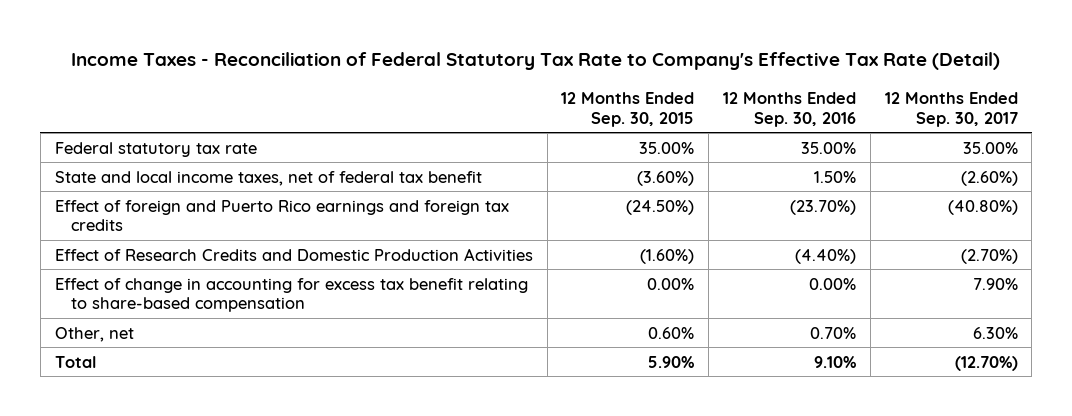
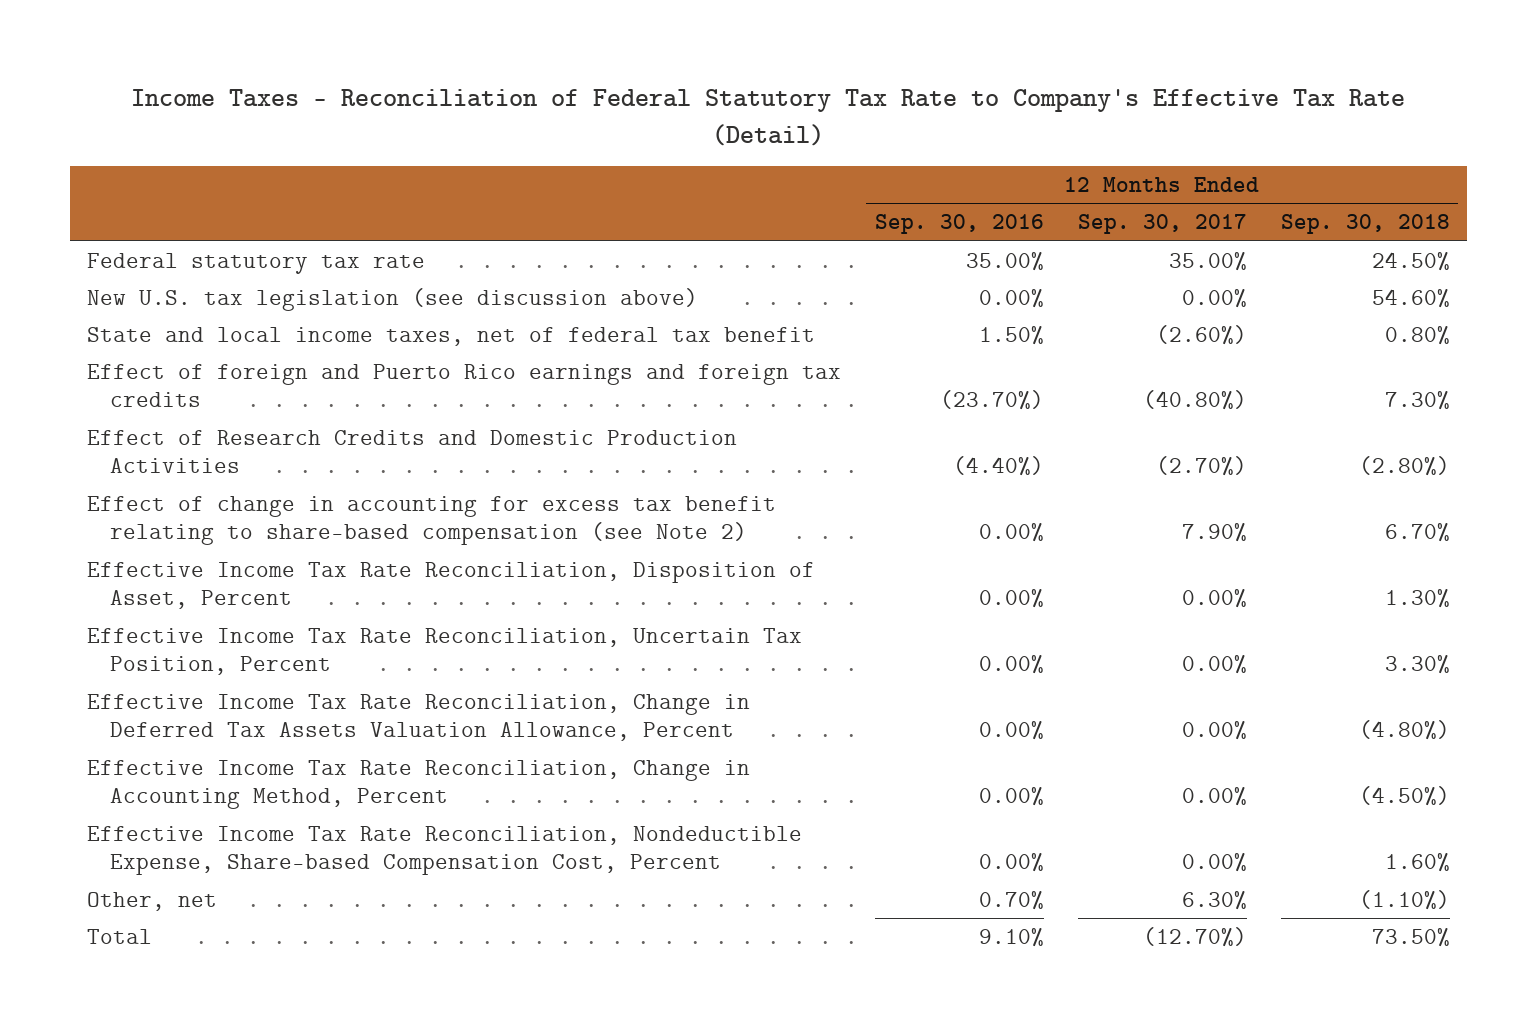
[561,91,695,127] 12 Months Ended Sep. 30, 2015 -> none
none -> [1280,214,1450,235] Sep. 30, 2018
none -> [86,287,698,311] New U.S. tax legislation (see discussion above)
[54,277,528,313] Effect of change in accounting for excess tax benefit relating to share-based compensation -> [86,495,776,546] Effect of change in accounting for excess tax benefit relating to share-based compensation (see Note 2)
none -> [86,561,815,610] Effective Income Tax Rate Reconciliation, Disposition of Asset, Percent
none -> [86,627,802,676] Effective Income Tax Rate Reconciliation, Uncertain Tax Position, Percent
none -> [86,693,750,742] Effective Income Tax Rate Reconciliation, Change in Deferred Tax Assets Valuation Allowance, Percent
none -> [86,759,750,810] Effective Income Tax Rate Reconciliation, Change in Accounting Method, Percent
none -> [86,825,802,876] Effective Income Tax Rate Reconciliation, Nondeductible Expense, Share-based Compensation Cost, Percent

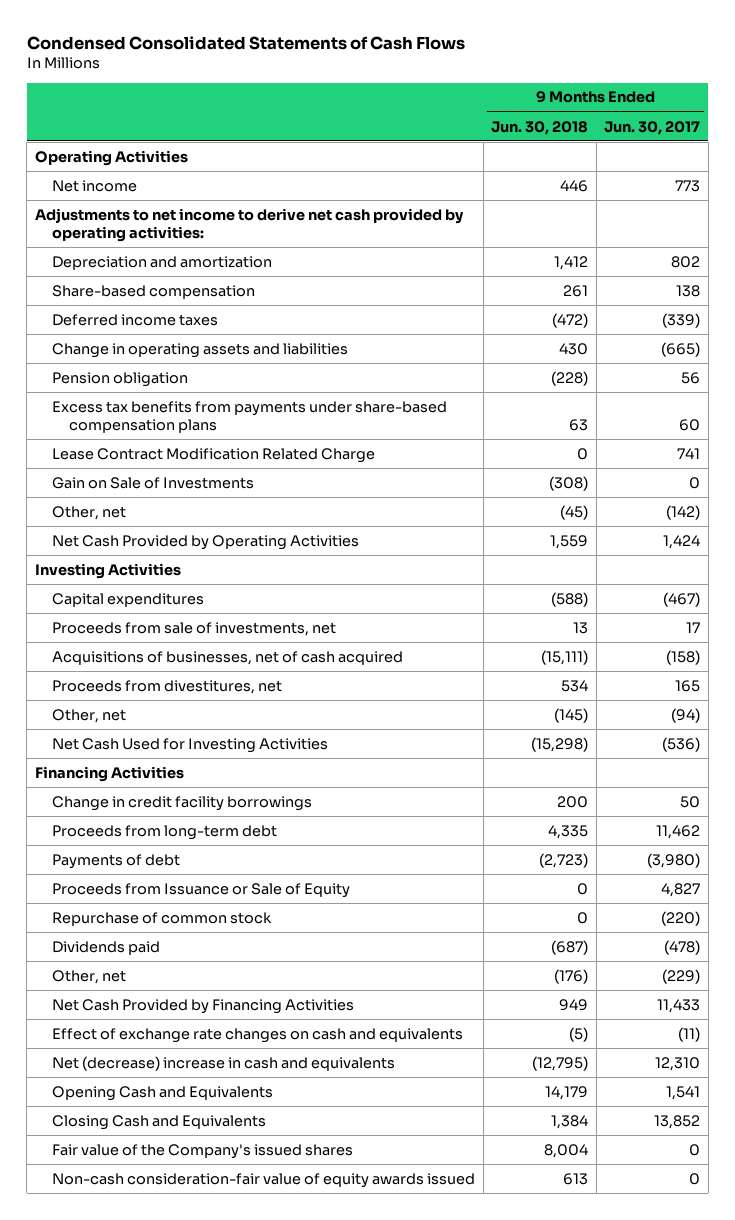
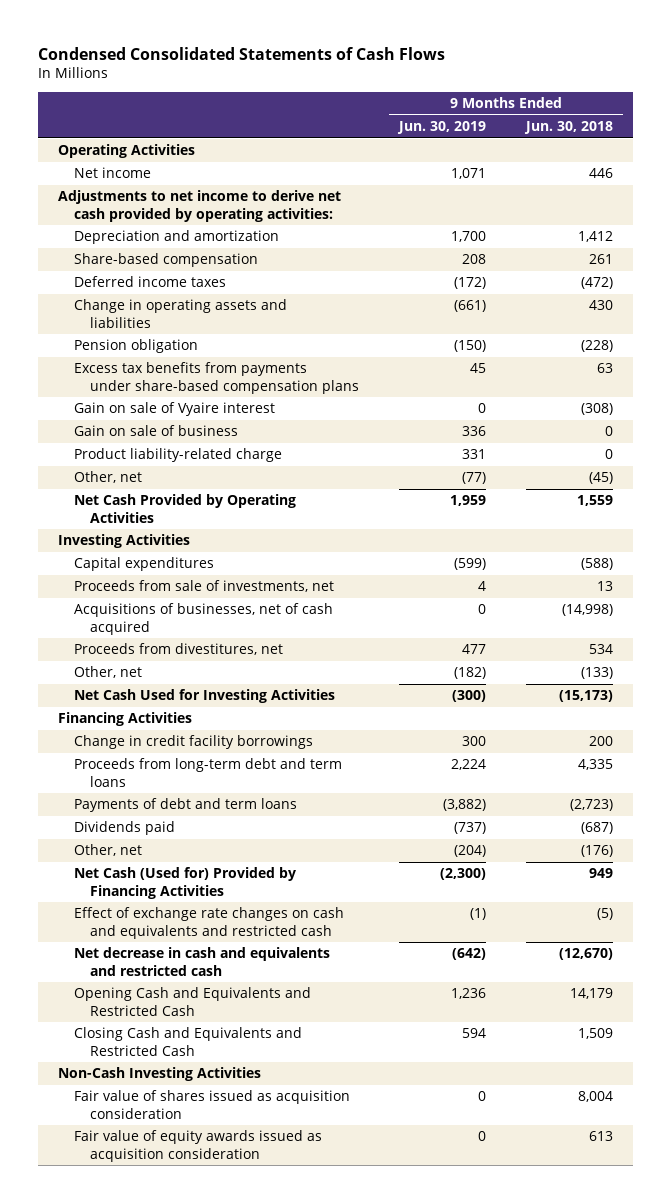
[604,120,701,135] Jun. 30, 2017 -> none
none -> [396,121,486,135] Jun. 30, 2019
[51,447,375,463] Lease Contract Modification Related Charge -> none
[51,476,254,489] Gain on Sale of Investments -> [73,402,275,417] Gain on sale of Vyaire interest
none -> [73,425,238,437] Gain on sale of business
none -> [73,448,282,463] Product liability-related charge
[541,649,589,665] (15,111) -> [561,604,613,617] (14,998)
[554,707,589,723] (145) -> [580,667,613,680] (133)
[531,736,589,752] (15,298) -> [558,690,613,703] (15,173)
[51,882,350,898] Proceeds from Issuance or Sale of Equity -> none
[51,911,272,926] Repurchase of common stock -> none
[51,824,277,840] Proceeds from long-term debt -> [73,758,342,787] Proceeds from long-term debt and term loans
[51,853,180,869] Payments of debt -> [73,798,297,813] Payments of debt and term loans
[51,998,354,1014] Net Cash Provided by Financing Activities -> [73,867,296,899] Net Cash (Used for) Provided by Financing Activities
[51,1027,463,1043] Effect of exchange rate changes on cash and equivalents -> [73,907,344,939] Effect of exchange rate changes on cash and equivalents and restricted cash
[51,1055,395,1071] Net (decrease) increase in cash and equivalents -> [73,947,330,976] Net decrease in cash and equivalents and restricted cash
[532,1055,589,1071] (12,795) -> [558,948,613,961] (12,670)
[51,1085,273,1101] Opening Cash and Equivalents -> [73,987,311,1016] Opening Cash and Equivalents and Restricted Cash
[51,1114,266,1130] Closing Cash and Equivalents -> [73,1027,302,1056] Closing Cash and Equivalents and Restricted Cash
[551,1114,589,1129] 1,384 -> [577,1028,613,1040] 1,509
none -> [58,1067,262,1082] Non-Cash Investing Activities
[51,1143,353,1159] Fair value of the Company's issued shares -> [73,1090,350,1119] Fair value of shares issued as acquisition consideration
[51,1172,475,1188] Non-cash consideration-fair value of equity awards issued -> [73,1130,322,1162] Fair value of equity awards issued as acquisition consideration

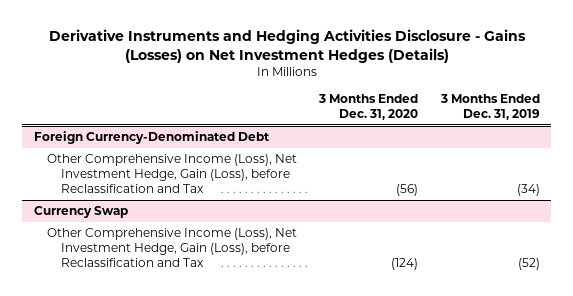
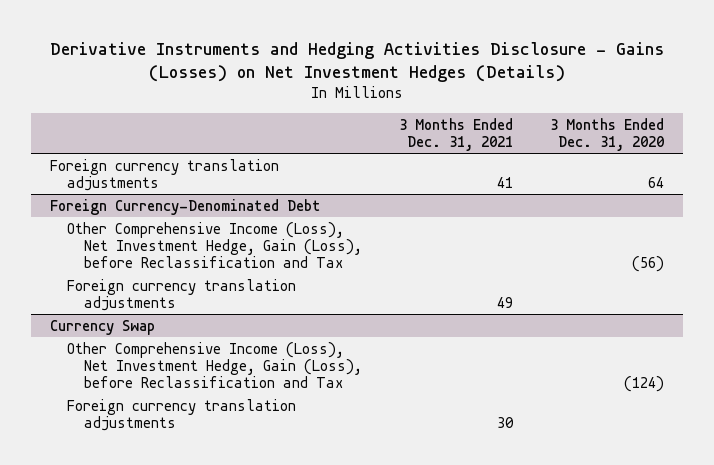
[439,94,540,120] 3 Months Ended Dec. 31, 2019 -> none
none -> [398,117,513,152] 3 Months Ended Dec. 31, 2021
none -> [49,158,279,191] Foreign currency translation adjustments
none -> [66,278,296,311] Foreign currency translation adjustments
none -> [66,398,296,431] Foreign currency translation adjustments

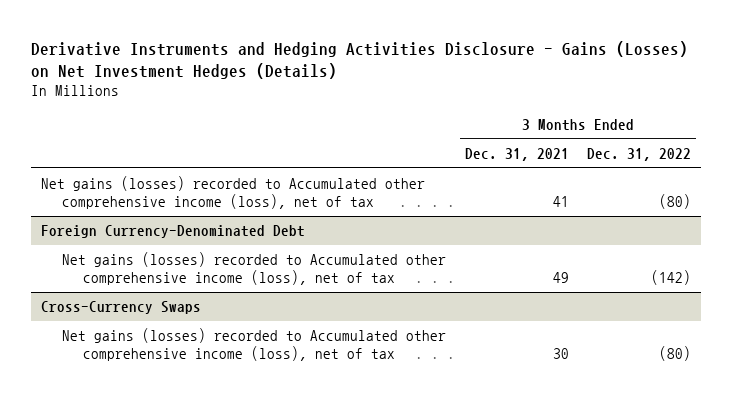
[549,117,664,152] 3 Months Ended Dec. 31, 2020 -> none
none -> [587,147,692,161] Dec. 31, 2022
[49,158,279,191] Foreign currency translation adjustments -> [40,176,425,210] Net gains (losses) recorded to Accumulated other comprehensive income (loss), net of tax
[66,221,362,269] Other Comprehensive Income (Loss), Net Investment Hedge, Gain (Loss), before Reclassification and Tax -> none
[66,341,362,389] Other Comprehensive Income (Loss), Net Investment Hedge, Gain (Loss), before Reclassification and Tax -> none
[66,278,296,311] Foreign currency translation adjustments -> [61,252,446,286] Net gains (losses) recorded to Accumulated other comprehensive income (loss), net of tax
[49,319,155,335] Currency Swap -> [40,301,201,315] Cross-Currency Swaps
[66,398,296,431] Foreign currency translation adjustments -> [61,328,446,362] Net gains (losses) recorded to Accumulated other comprehensive income (loss), net of tax

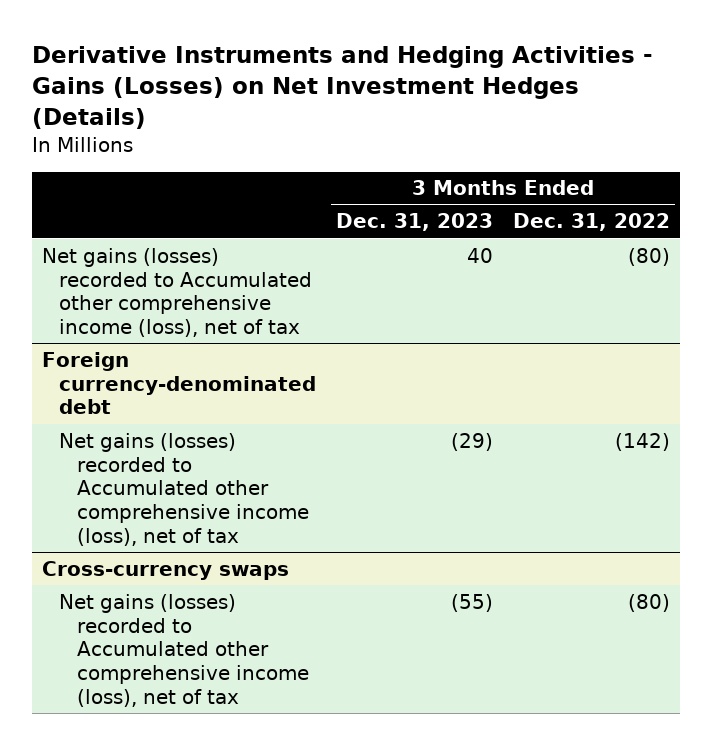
[31,40,689,79] Derivative Instruments and Hedging Activities Disclosure - Gains (Losses) on Net Investment Hedges (Details) -> [31,45,653,129] Derivative Instruments and Hedging Activities - Gains (Losses) on Net Investment Hedges (Details)
[464,147,569,161] Dec. 31, 2021 -> none
none -> [336,213,494,232] Dec. 31, 2023
[40,225,305,239] Foreign Currency-Denominated Debt -> [41,351,317,415] Foreign currency-denominated debt
[40,301,201,315] Cross-Currency Swaps -> [41,560,289,580] Cross-currency swaps

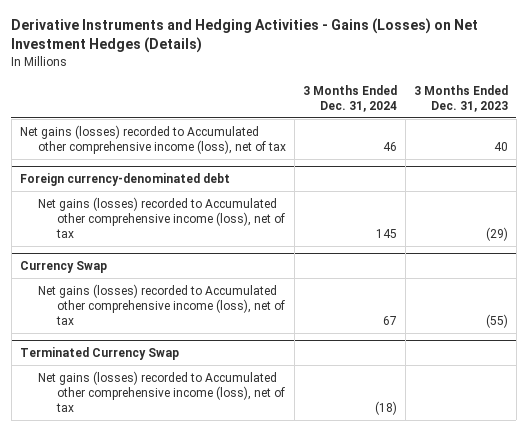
[513,213,671,232] Dec. 31, 2022 -> none
none -> [303,84,398,112] 3 Months Ended Dec. 31, 2024
[41,560,289,580] Cross-currency swaps -> [19,261,107,274] Currency Swap
none -> [19,347,179,361] Terminated Currency Swap
none -> [38,370,285,412] Net gains (losses) recorded to Accumulated other comprehensive income (loss), net of tax

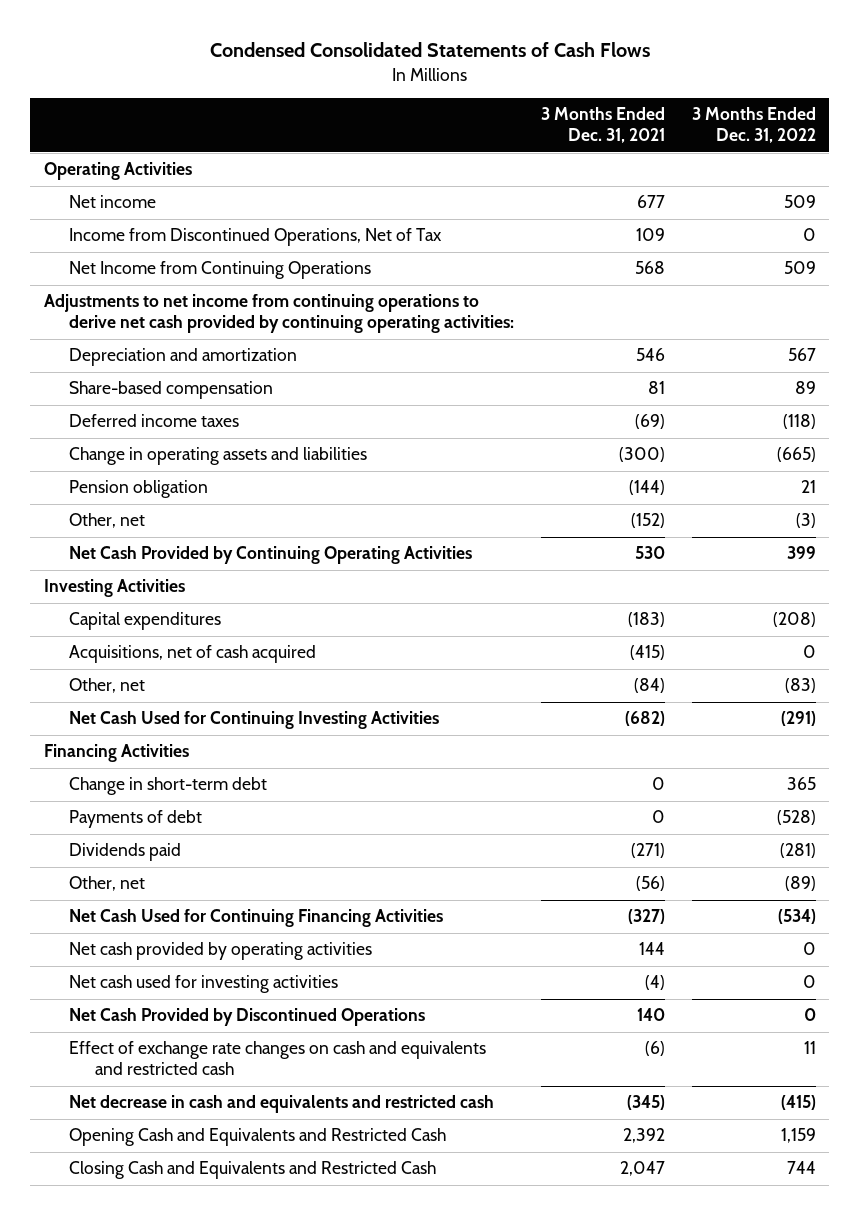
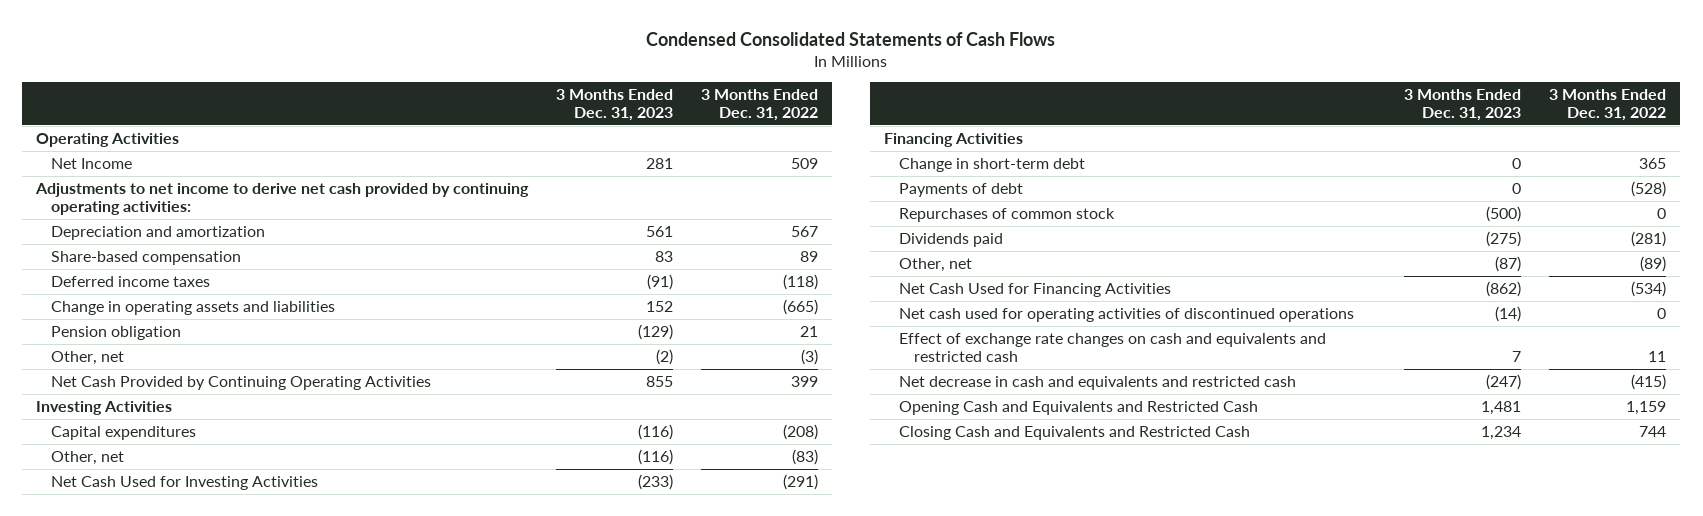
[541,107,666,144] 3 Months Ended Dec. 31, 2021 -> none
none -> [556,88,674,121] 3 Months Ended Dec. 31, 2023
[69,228,443,247] Income from Discontinued Operations, Net of Tax -> none
[69,261,372,280] Net Income from Continuing Operations -> none
[69,195,157,209] Net income -> [51,157,133,169] Net Income
[43,294,515,334] Adjustments to net income from continuing operations to derive net cash provided by continuing operating activities: -> [35,182,530,215] Adjustments to net income to derive net cash provided by continuing operating activities:
[69,645,317,664] Acquisitions, net of cash acquired -> none
[69,711,440,730] Net Cash Used for Continuing Investing Activities -> [51,475,319,490] Net Cash Used for Investing Activities
none -> [899,207,1116,222] Repurchases of common stock
[69,975,339,994] Net cash used for investing activities -> none
[69,1008,426,1027] Net Cash Provided by Discontinued Operations -> none
[69,909,444,928] Net Cash Used for Continuing Financing Activities -> [899,282,1172,297] Net Cash Used for Financing Activities
[69,942,373,961] Net cash provided by operating activities -> [899,307,1355,322] Net cash used for operating activities of discontinued operations

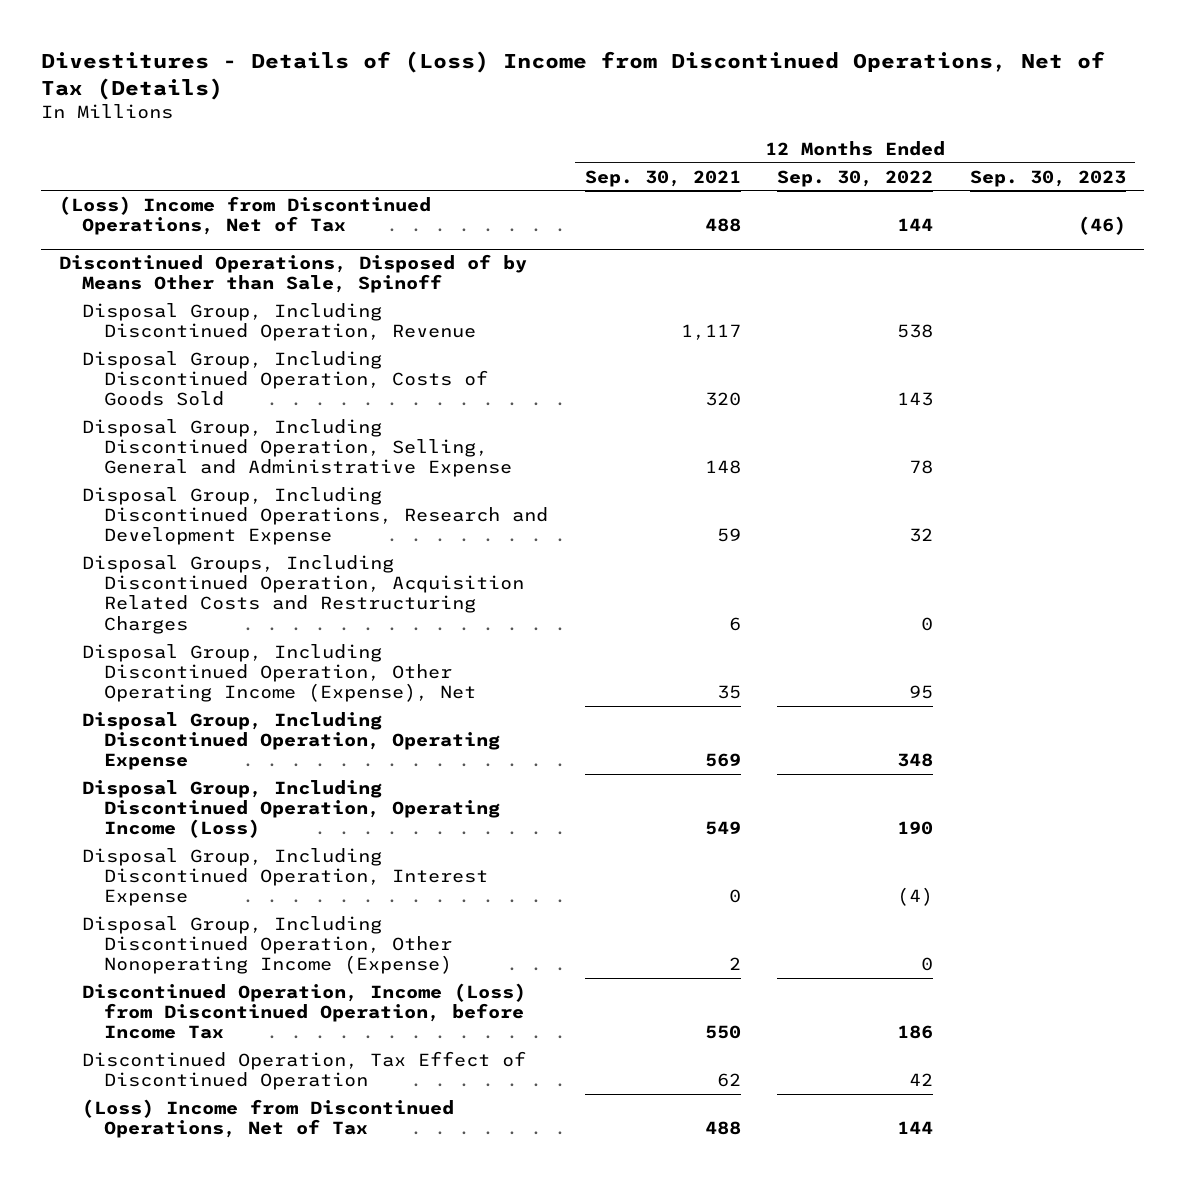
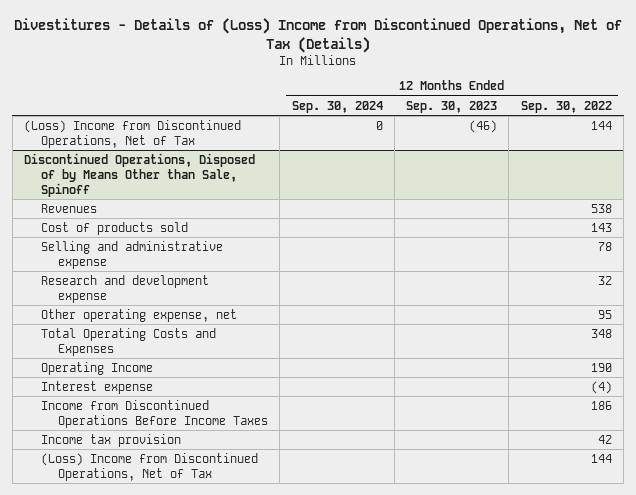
[584,169,741,187] Sep. 30, 2021 -> none
none -> [291,100,383,113] Sep. 30, 2024
[81,554,524,634] Disposal Groups, Including Discontinued Operation, Acquisition Related Costs and Restructuring Charges -> none
[81,915,452,975] Disposal Group, Including Discontinued Operation, Other Nonoperating Income (Expense) -> none
[81,302,476,342] Disposal Group, Including Discontinued Operation, Revenue -> [40,203,97,213] Revenues
[81,350,488,407] Disposal Group, Including Discontinued Operation, Costs of Goods Sold -> [40,221,188,235] Cost of products sold
[81,418,512,478] Disposal Group, Including Discontinued Operation, Selling, General and Administrative Expense -> [40,240,223,269] Selling and administrative expense
[81,486,548,546] Disposal Group, Including Discontinued Operations, Research and Development Expense -> [40,274,209,303] Research and development expense
[81,643,476,703] Disposal Group, Including Discontinued Operation, Other Operating Income (Expense), Net -> [40,308,237,322] Other operating expense, net
[81,711,500,771] Disposal Group, Including Discontinued Operation, Operating Expense -> [40,327,216,356] Total Operating Costs and Expenses
[81,779,500,839] Disposal Group, Including Discontinued Operation, Operating Income (Loss) -> [40,361,153,375] Operating Income
[81,847,488,907] Disposal Group, Including Discontinued Operation, Interest Expense -> [40,380,153,394] Interest expense
[81,982,526,1040] Discontinued Operation, Income (Loss) from Discontinued Operation, before Income Tax -> [40,399,269,428] Income from Discontinued Operations Before Income Taxes
[81,1050,526,1091] Discontinued Operation, Tax Effect of Discontinued Operation -> [40,433,181,447] Income tax provision

